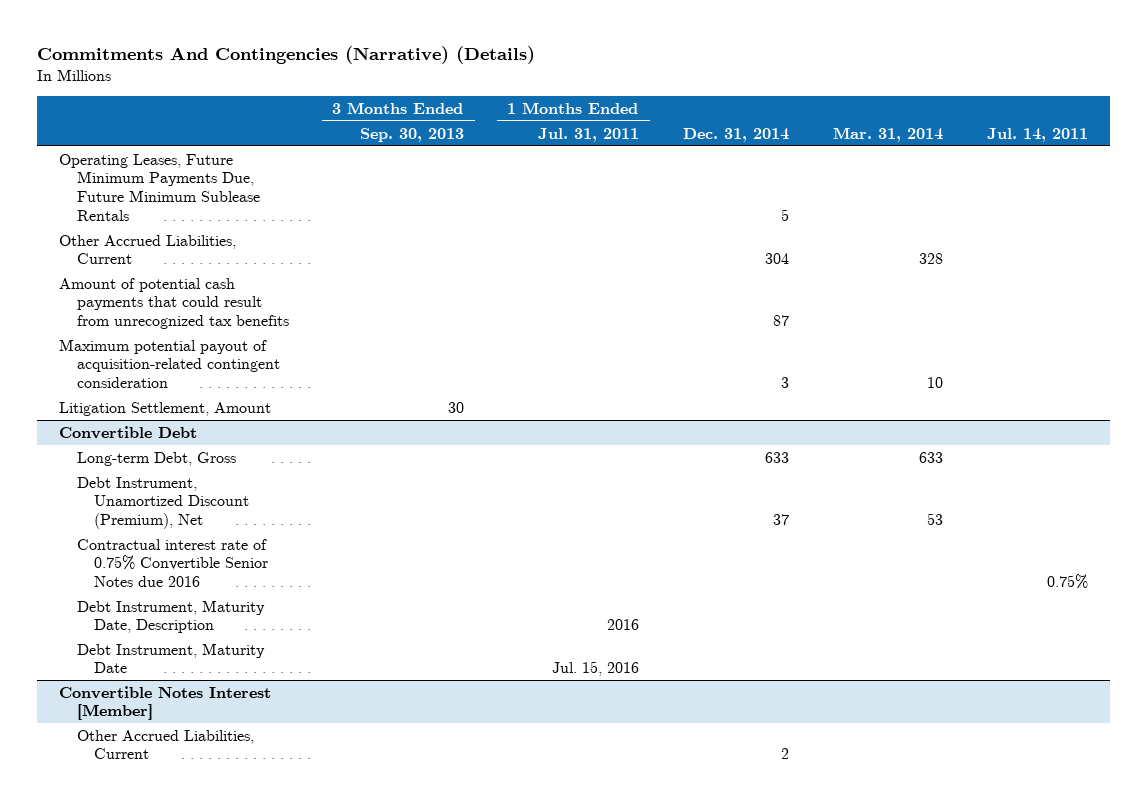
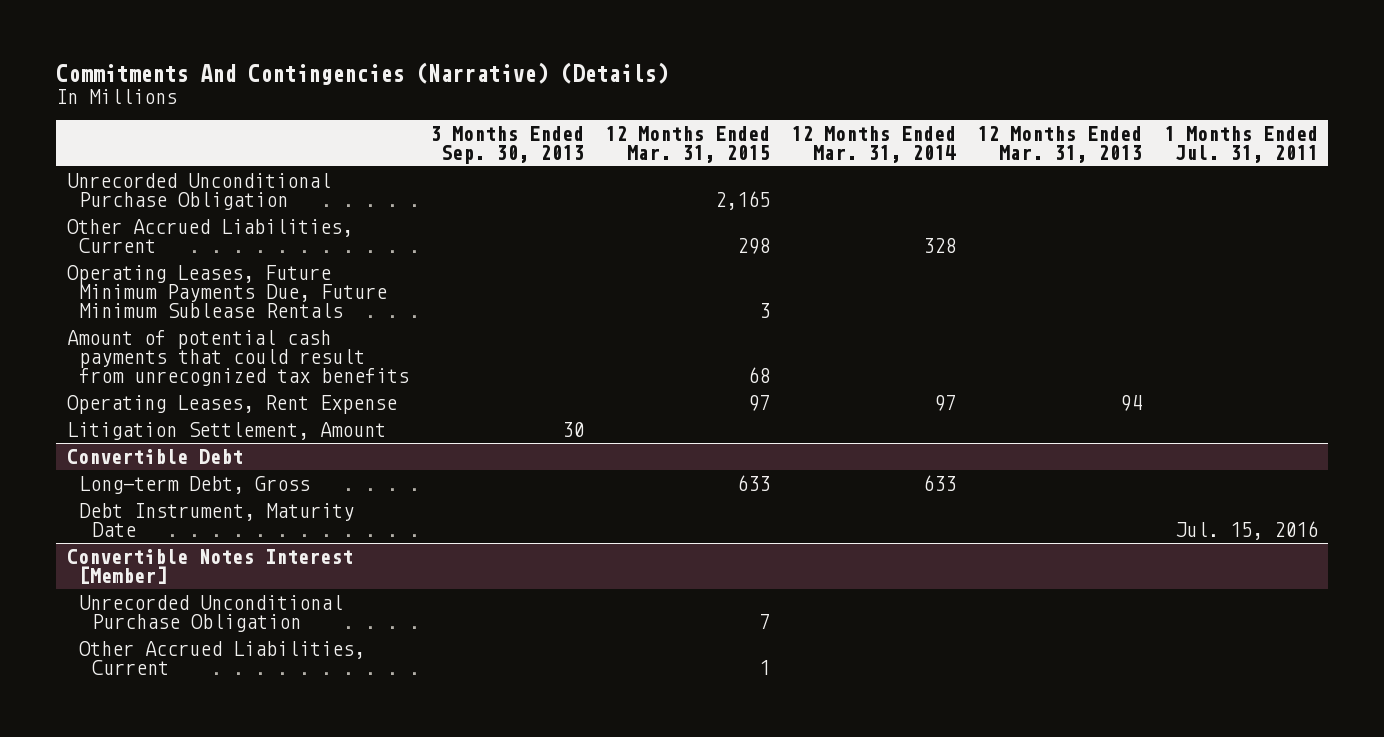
[682,127,789,142] Dec. 31, 2014 -> none
[832,126,943,142] Mar. 31, 2014 -> none
[987,127,1089,142] Jul. 14, 2011 -> none
none -> [605,125,771,163] 12 Months Ended Mar. 31, 2015
none -> [791,125,957,163] 12 Months Ended Mar. 31, 2014
none -> [977,125,1143,163] 12 Months Ended Mar. 31, 2013
none -> [66,172,331,210] Unrecorded Unconditional Purchase Obligation
[58,153,260,221] Operating Leases, Future Minimum Payments Due, Future Minimum Sublease Rentals -> [66,264,388,318] Operating Leases, Future Minimum Payments Due, Future Minimum Sublease Rentals
[58,338,280,389] Maximum potential payout of acquisition-related contingent consideration -> none
none -> [66,394,397,414] Operating Leases, Rent Expense
[76,476,250,530] Debt Instrument, Unamortized Discount (Premium), Net -> none
[76,538,269,588] Contractual interest rate of 0.75% Convertible Senior Notes due 2016 -> none
[76,599,265,634] Debt Instrument, Maturity Date, Description -> none
none -> [79,594,344,632] Unrecorded Unconditional Purchase Obligation

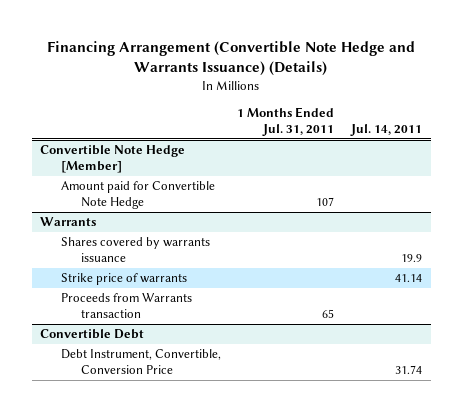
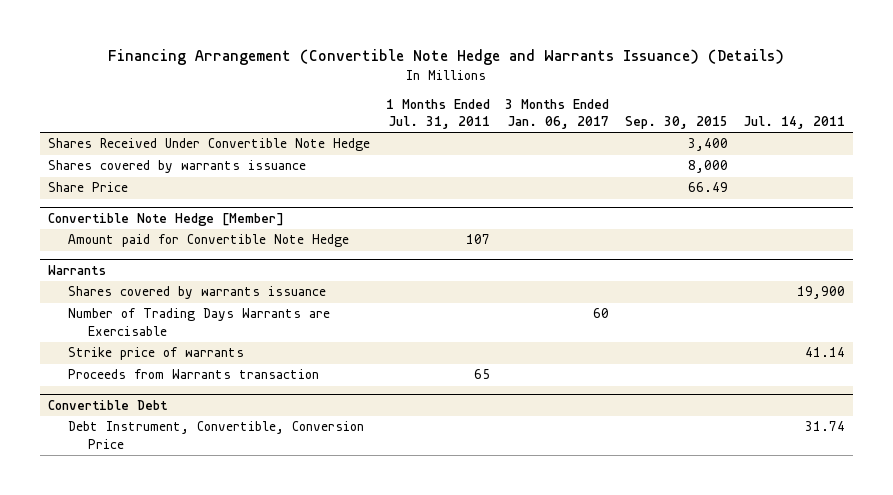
none -> [505,98,610,130] 3 Months Ended Jan. 06, 2017
none -> [625,116,729,130] Sep. 30, 2015
none -> [48,138,371,152] Shares Received Under Convertible Note Hedge
none -> [48,160,307,174] Shares covered by warrants issuance
none -> [48,182,129,193] Share Price
[401,254,423,263] 19.9 -> [796,286,845,300] 19,900
none -> [68,308,331,336] Number of Trading Days Warrants are Exercisable

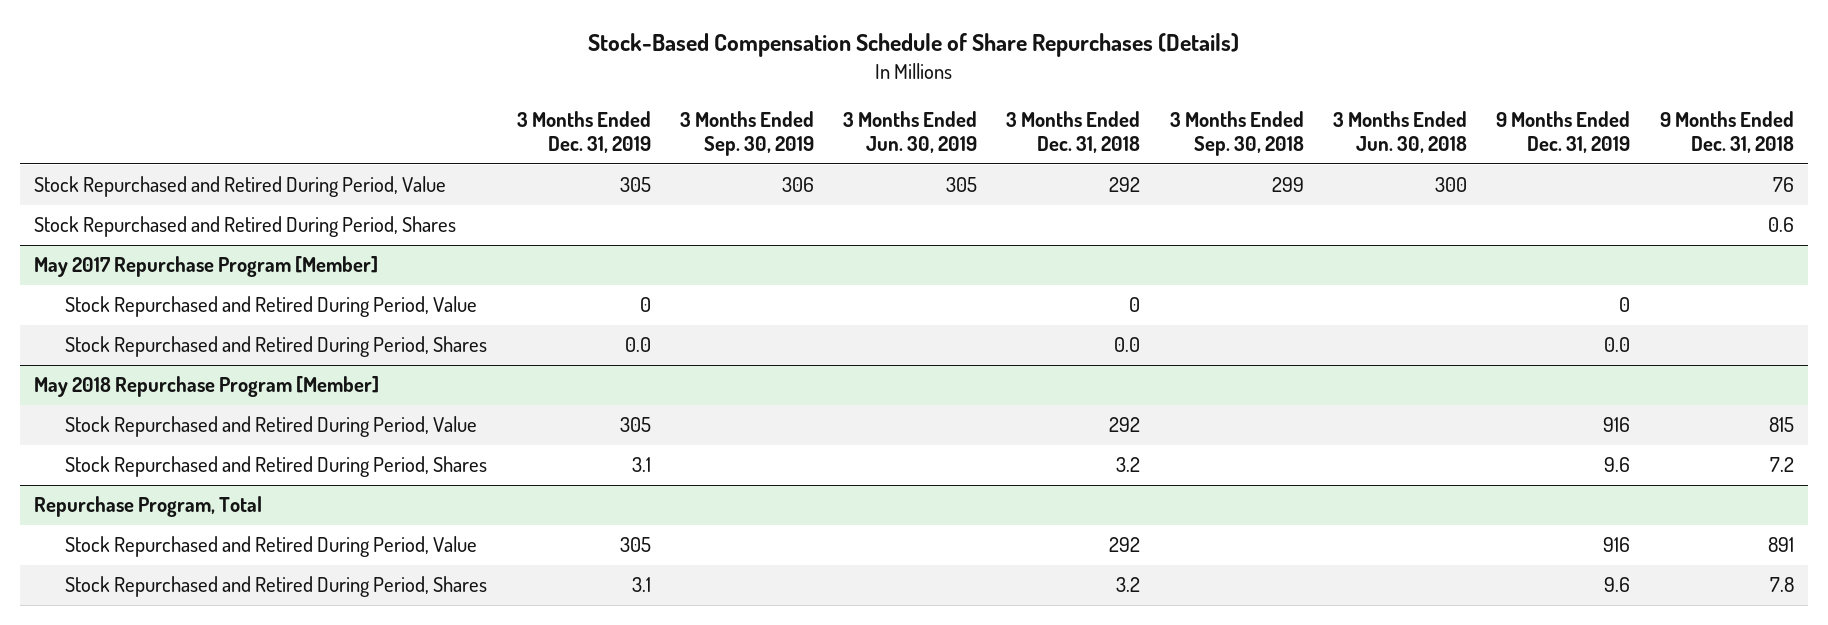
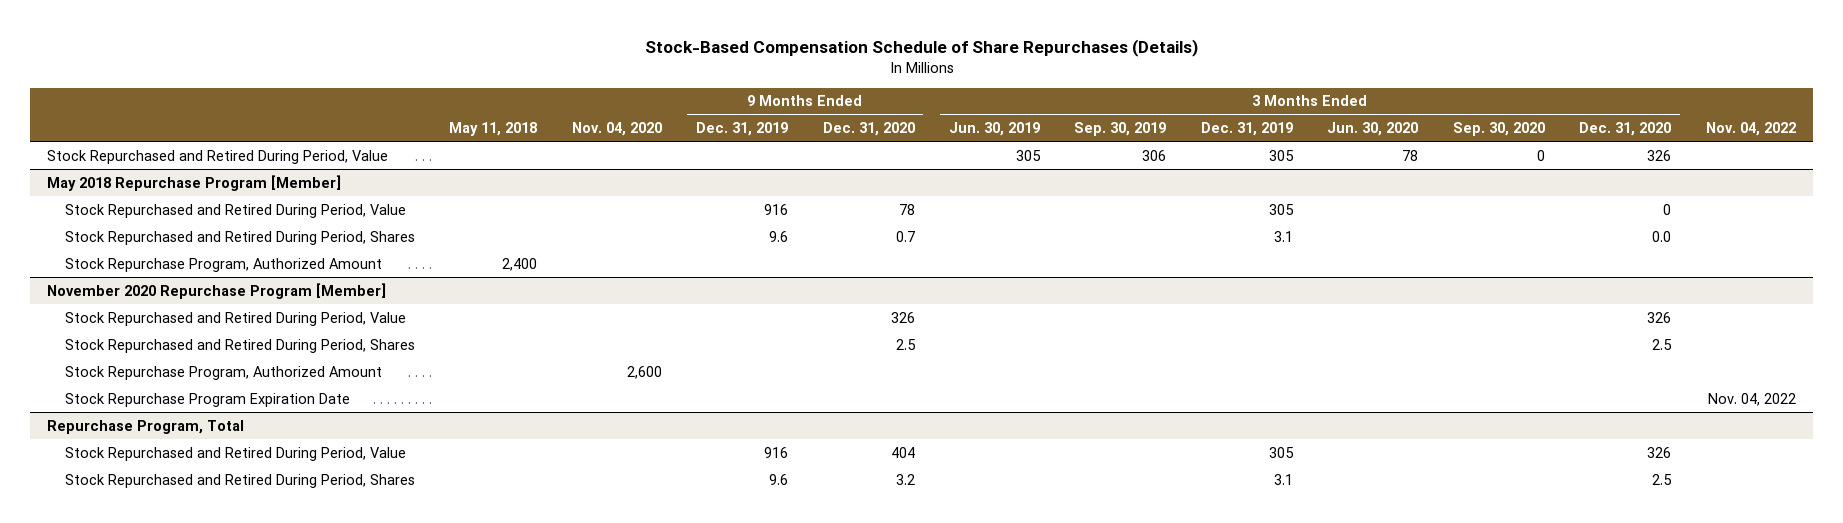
[1006,111,1141,154] 3 Months Ended Dec. 31, 2018 -> none
[1169,111,1304,157] 3 Months Ended Sep. 30, 2018 -> none
[1332,111,1467,154] 3 Months Ended Jun. 30, 2018 -> none
[1659,111,1794,154] 9 Months Ended Dec. 31, 2018 -> none
none -> [449,122,538,137] May 11, 2018
none -> [571,122,662,137] Nov. 04, 2020
none -> [822,122,915,137] Dec. 31, 2020
none -> [1327,122,1419,137] Jun. 30, 2020
none -> [1452,122,1545,137] Sep. 30, 2020
none -> [1579,122,1672,137] Dec. 31, 2020
none -> [1705,122,1796,137] Nov. 04, 2022
[34,216,457,238] Stock Repurchased and Retired During Period, Shares -> none
[34,256,379,278] May 2017 Repurchase Program [Member] -> none
[65,296,478,318] Stock Repurchased and Retired During Period, Value -> none
[65,336,488,358] Stock Repurchased and Retired During Period, Shares -> none
none -> [64,257,382,272] Stock Repurchase Program, Authorized Amount
none -> [47,282,387,299] November 2020 Repurchase Program [Member]
none -> [64,311,406,326] Stock Repurchased and Retired During Period, Value
none -> [64,338,415,353] Stock Repurchased and Retired During Period, Shares
none -> [64,365,382,380] Stock Repurchase Program, Authorized Amount
none -> [64,392,350,407] Stock Repurchase Program Expiration Date

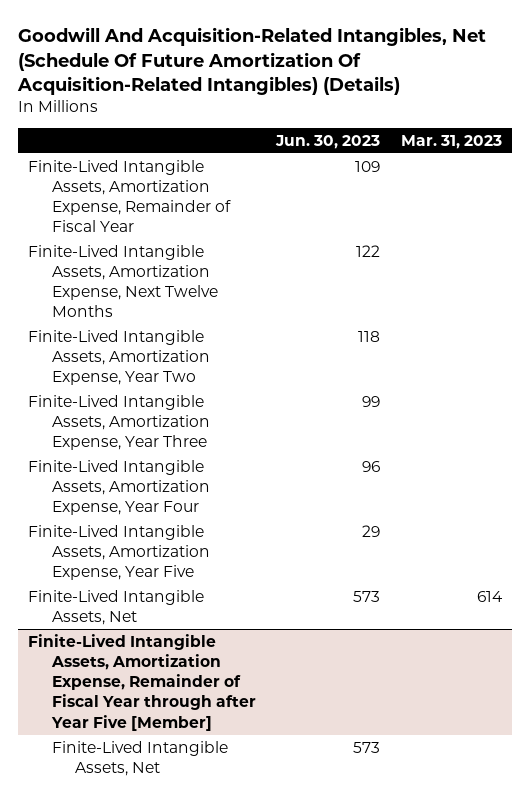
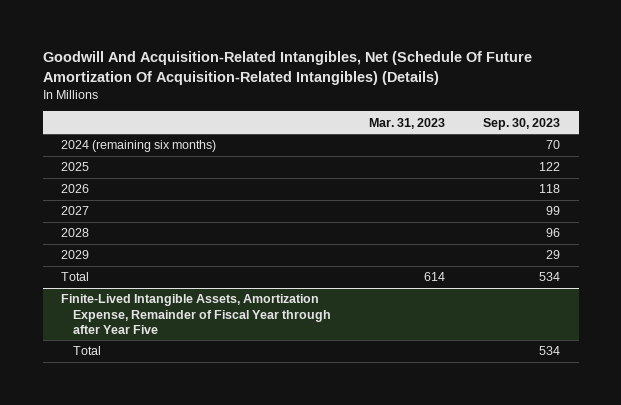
[275,134,381,149] Jun. 30, 2023 -> none
none -> [483,117,561,130] Sep. 30, 2023
[28,159,231,233] Finite-Lived Intangible Assets, Amortization Expense, Remainder of Fiscal Year -> [61,140,217,153] 2024 (remaining six months)
[28,244,218,318] Finite-Lived Intangible Assets, Amortization Expense, Next Twelve Months -> [61,162,90,172] 2025
[28,329,210,386] Finite-Lived Intangible Assets, Amortization Expense, Year Two -> [61,184,90,194] 2026
[28,394,210,451] Finite-Lived Intangible Assets, Amortization Expense, Year Three -> [61,206,90,216] 2027
[28,459,210,516] Finite-Lived Intangible Assets, Amortization Expense, Year Four -> [61,228,90,238] 2028
[28,524,210,581] Finite-Lived Intangible Assets, Amortization Expense, Year Five -> [61,250,90,260] 2029
[28,589,205,626] Finite-Lived Intangible Assets, Net -> [61,272,90,282] Total
[28,633,256,731] Finite-Lived Intangible Assets, Amortization Expense, Remainder of Fiscal Year through after Year Five [Member] -> [61,294,332,334] Finite-Lived Intangible Assets, Amortization Expense, Remainder of Fiscal Year through after Year Five
[51,740,228,777] Finite-Lived Intangible Assets, Net -> [73,346,102,356] Total

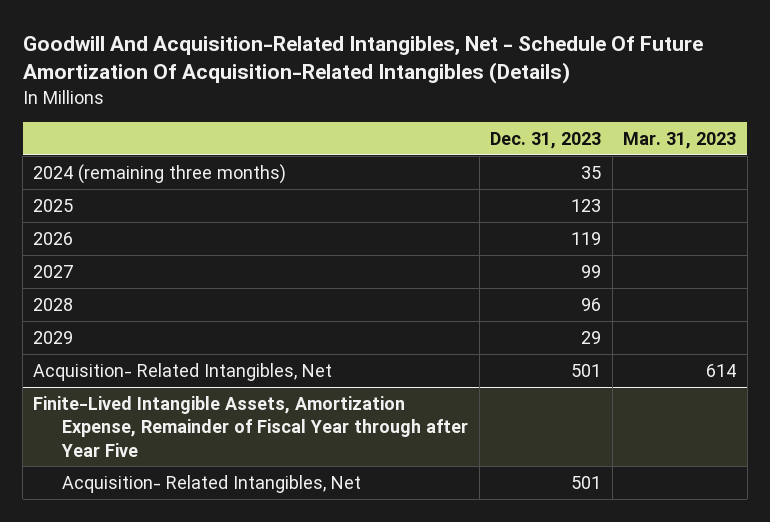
[42,51,532,85] Goodwill And Acquisition-Related Intangibles, Net (Schedule Of Future Amortization Of Acquisition-Related Intangibles) (Details) -> [22,35,703,85] Goodwill And Acquisition-Related Intangibles, Net - Schedule Of Future Amortization Of Acquisition-Related Intangibles (Details)
[483,117,561,130] Sep. 30, 2023 -> none
none -> [490,131,602,149] Dec. 31, 2023
[61,140,217,153] 2024 (remaining six months) -> [33,163,287,184] 2024 (remaining three months)
[61,272,90,282] Total -> [33,362,333,381] Acquisition- Related Intangibles, Net
[73,346,102,356] Total -> [62,474,362,493] Acquisition- Related Intangibles, Net

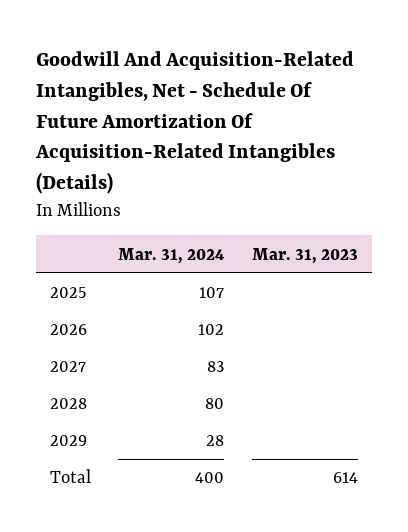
[490,131,602,149] Dec. 31, 2023 -> none
none -> [118,247,225,264] Mar. 31, 2024
[33,163,287,184] 2024 (remaining three months) -> none
[33,395,469,457] Finite-Lived Intangible Assets, Amortization Expense, Remainder of Fiscal Year through after Year Five -> none
[62,474,362,493] Acquisition- Related Intangibles, Net -> none
[33,362,333,381] Acquisition- Related Intangibles, Net -> [49,469,91,484] Total

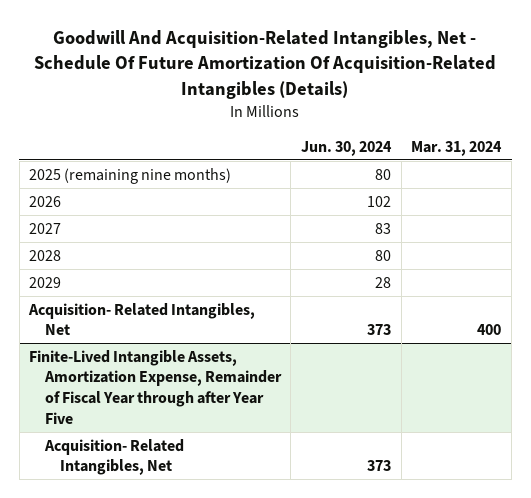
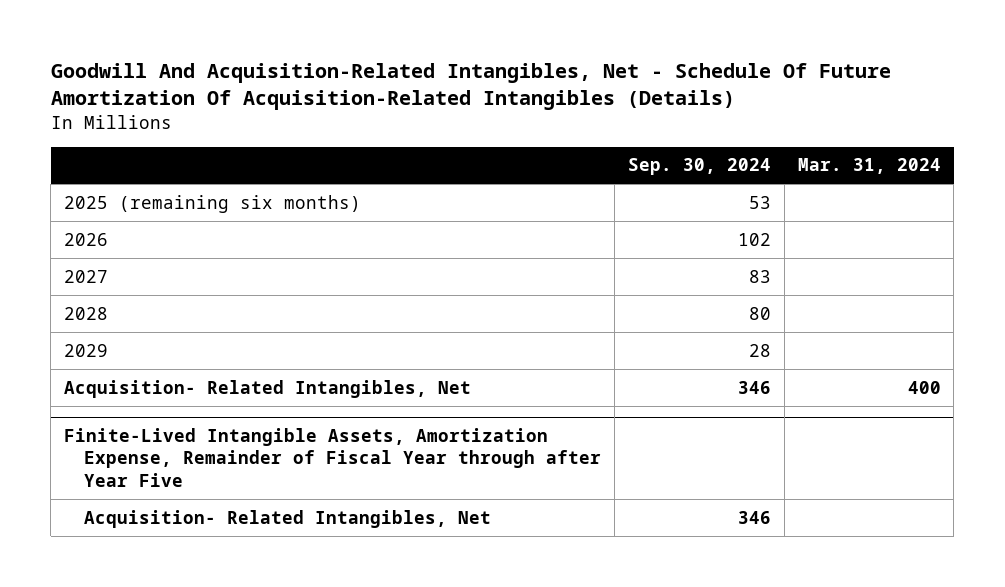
[301,140,393,156] Jun. 30, 2024 -> none
none -> [627,158,771,176] Sep. 30, 2024
[29,167,232,184] 2025 (remaining nine months) -> [64,194,362,213] 2025 (remaining six months)

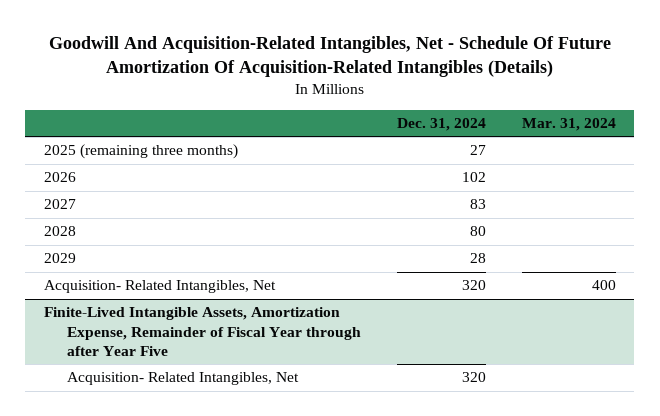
[627,158,771,176] Sep. 30, 2024 -> none
none -> [396,118,486,132] Dec. 31, 2024
[64,194,362,213] 2025 (remaining six months) -> [43,144,238,160] 2025 (remaining three months)

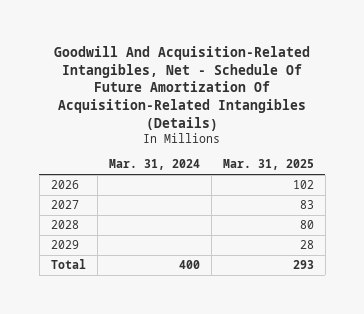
[396,118,486,132] Dec. 31, 2024 -> none
none -> [222,159,314,171] Mar. 31, 2025
[43,144,238,160] 2025 (remaining three months) -> none
[43,307,361,357] Finite-Lived Intangible Assets, Amortization Expense, Remainder of Fiscal Year through after Year Five -> none
[66,372,299,386] Acquisition- Related Intangibles, Net -> none
[43,280,276,294] Acquisition- Related Intangibles, Net -> [50,258,86,269] Total

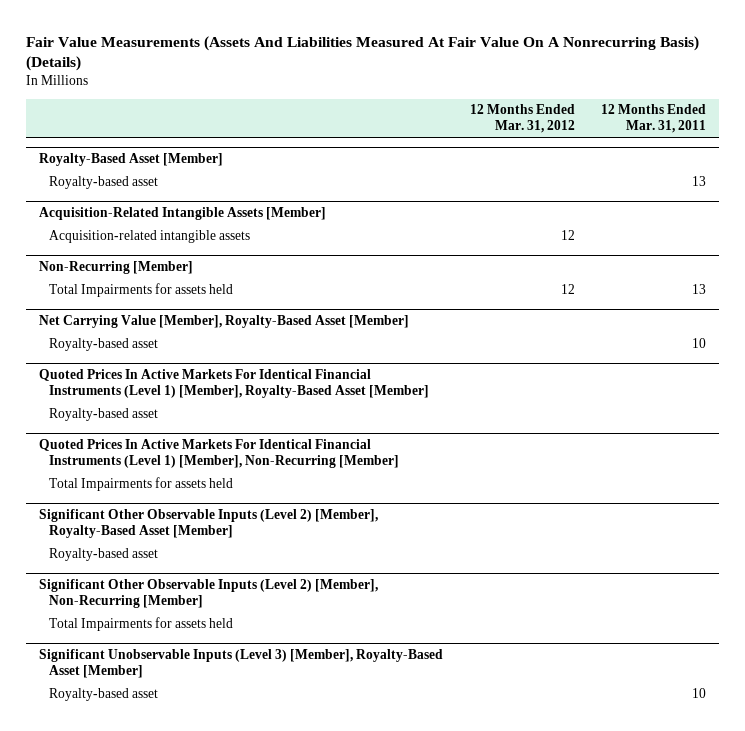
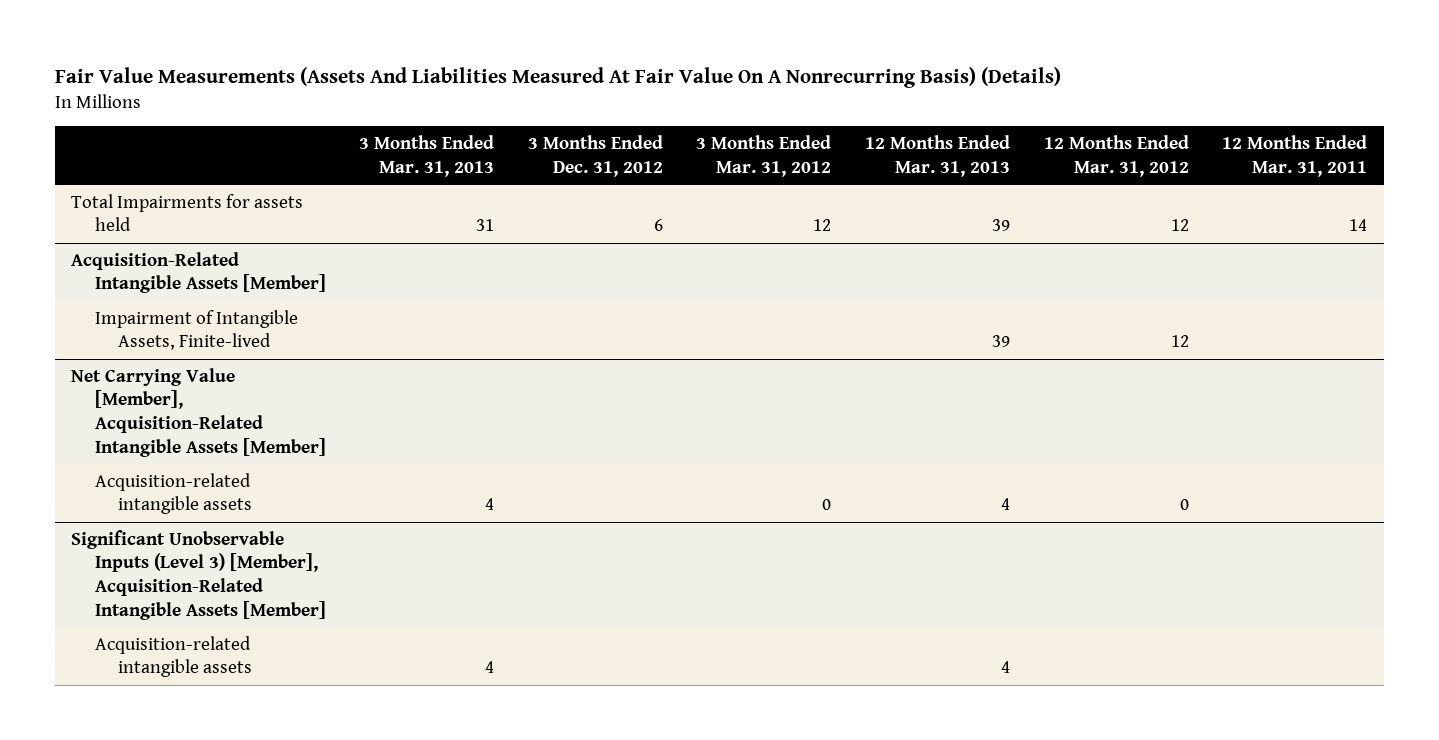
none -> [359,135,495,177] 3 Months Ended Mar. 31, 2013
none -> [527,135,663,177] 3 Months Ended Dec. 31, 2012
none -> [696,135,832,177] 3 Months Ended Mar. 31, 2012
none -> [865,135,1011,177] 12 Months Ended Mar. 31, 2013
[39,152,224,166] Royalty-Based Asset [Member] -> none
[49,175,159,189] Royalty-based asset -> none
none -> [71,193,304,232] Total Impairments for assets held
[49,229,251,243] Acquisition-related intangible assets -> none
[39,260,194,274] Non-Recurring [Member] -> none
[49,282,234,297] Total Impairments for assets held -> none
[39,314,410,328] Net Carrying Value [Member], Royalty-Based Asset [Member] -> none
[49,337,159,351] Royalty-based asset -> none
[39,368,430,398] Quoted Prices In Active Markets For Identical Financial Instruments (Level 1) [Member], Royalty-Based Asset [Member] -> none
[49,407,159,421] Royalty-based asset -> none
[39,438,400,468] Quoted Prices In Active Markets For Identical Financial Instruments (Level 1) [Member], Non-Recurring [Member] -> none
[49,476,234,491] Total Impairments for assets held -> none
[39,508,379,538] Significant Other Observable Inputs (Level 2) [Member], Royalty-Based Asset [Member] -> none
[49,547,159,561] Royalty-based asset -> none
[39,578,379,608] Significant Other Observable Inputs (Level 2) [Member], Non-Recurring [Member] -> none
[49,616,234,631] Total Impairments for assets held -> none
[49,687,159,701] Royalty-based asset -> none
none -> [94,309,298,351] Impairment of Intangible Assets, Finite-lived
none -> [71,367,326,457] Net Carrying Value [Member], Acquisition-Related Intangible Assets [Member]
none -> [94,472,252,515] Acquisition-related intangible assets
[39,648,444,678] Significant Unobservable Inputs (Level 3) [Member], Royalty-Based Asset [Member] -> [71,529,326,620] Significant Unobservable Inputs (Level 3) [Member], Acquisition-Related Intangible Assets [Member]
none -> [94,635,252,678] Acquisition-related intangible assets

